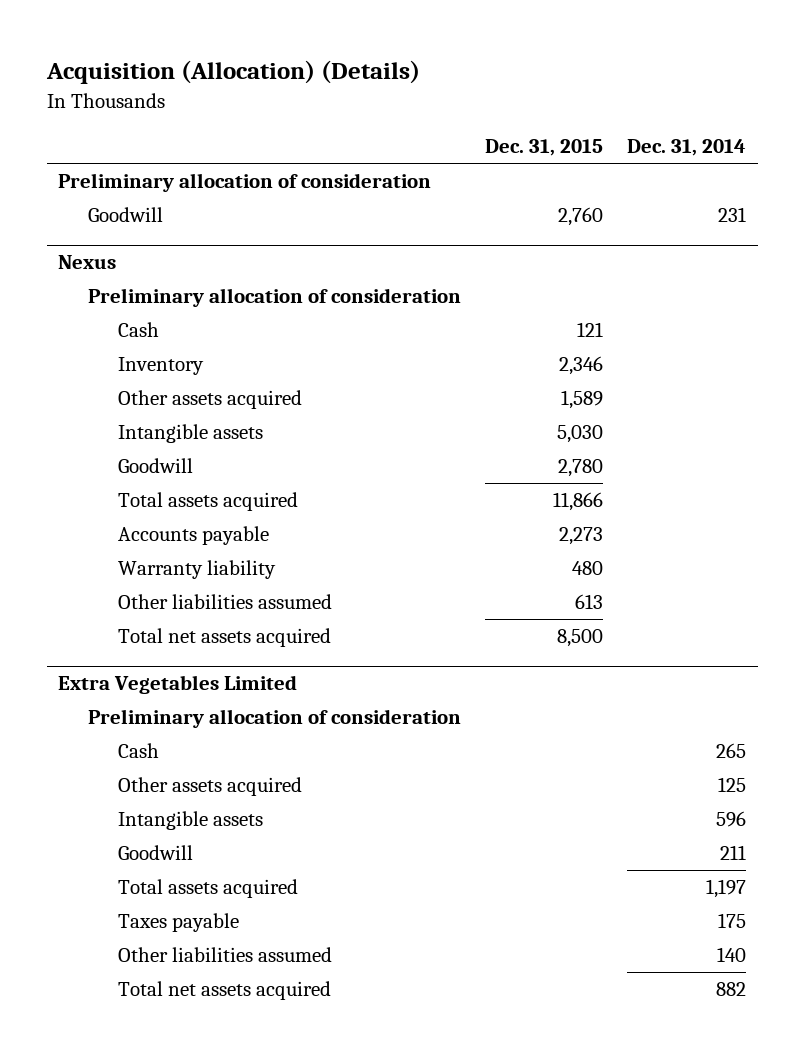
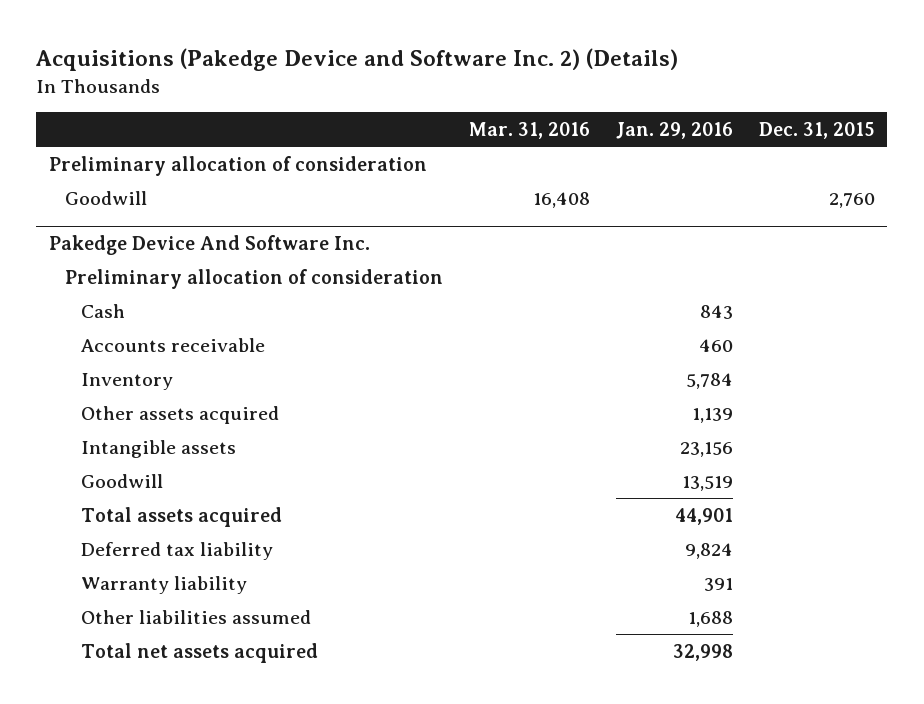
[45,60,420,85] Acquisition (Allocation) (Details) -> [35,48,679,72] Acquisitions (Pakedge Device and Software Inc. 2) (Details)
[626,139,746,157] Dec. 31, 2014 -> none
none -> [468,121,590,139] Mar. 31, 2016
none -> [615,121,733,139] Jan. 29, 2016
[58,255,117,270] Nexus -> none
[88,288,462,308] Preliminary allocation of consideration -> none
[117,322,159,338] Cash -> none
[117,357,204,376] Inventory -> none
[117,390,302,410] Other assets acquired -> none
[117,424,263,444] Intangible assets -> none
[117,458,193,474] Goodwill -> none
[117,492,298,512] Total assets acquired -> none
[117,526,269,546] Accounts payable -> none
[117,560,276,580] Warranty liability -> none
[117,594,332,610] Other liabilities assumed -> none
[117,628,331,648] Total net assets acquired -> none
[58,675,298,695] Extra Vegetables Limited -> none
[88,709,462,729] Preliminary allocation of consideration -> none
[117,743,159,759] Cash -> none
[117,777,302,797] Other assets acquired -> none
[117,811,263,831] Intangible assets -> none
[117,845,193,861] Goodwill -> none
[117,879,298,899] Total assets acquired -> none
[117,913,239,933] Taxes payable -> none
[117,947,332,963] Other liabilities assumed -> none
[117,981,331,1001] Total net assets acquired -> none
none -> [49,235,371,256] Pakedge Device And Software Inc.
none -> [65,268,444,289] Preliminary allocation of consideration
none -> [81,303,126,318] Cash
none -> [81,337,266,352] Accounts receivable
none -> [81,372,174,390] Inventory
none -> [81,405,280,424] Other assets acquired
none -> [81,439,237,458] Intangible assets
none -> [81,473,164,488] Goodwill
none -> [81,506,283,527] Total assets acquired
none -> [81,541,274,560] Deferred tax liability
none -> [81,575,248,594] Warranty liability
none -> [81,609,312,624] Other liabilities assumed
none -> [81,642,319,663] Total net assets acquired

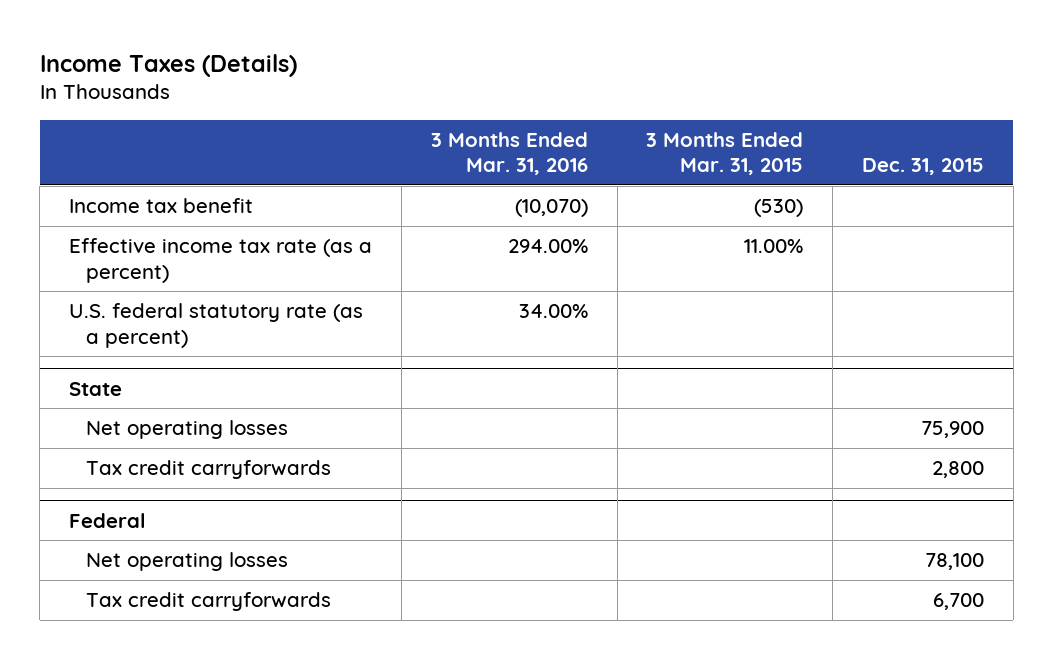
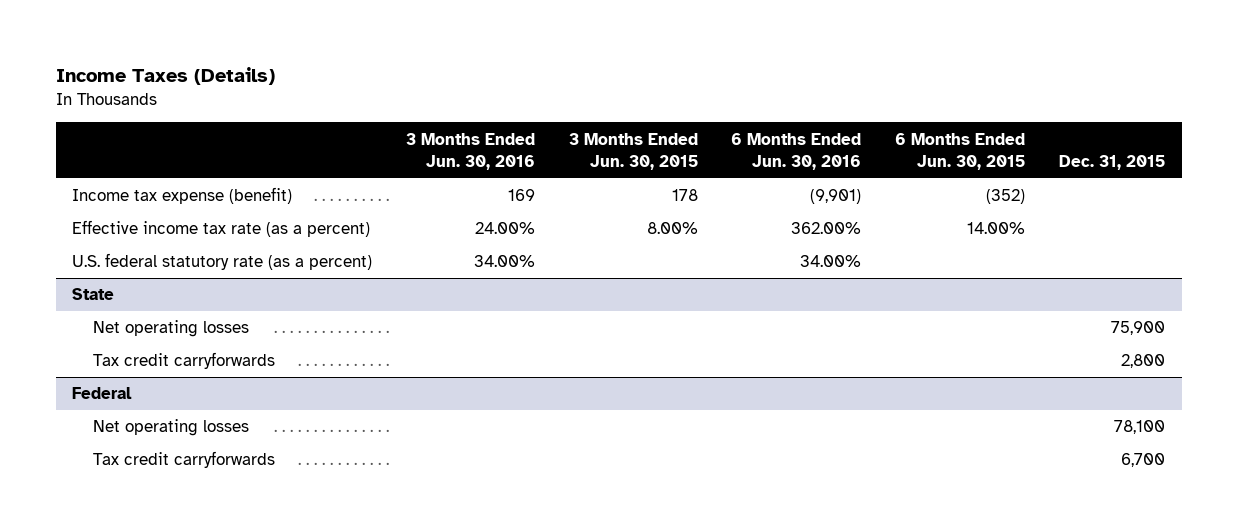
[430,131,588,176] 3 Months Ended Mar. 31, 2016 -> none
[646,131,804,176] 3 Months Ended Mar. 31, 2015 -> none
none -> [406,132,536,170] 3 Months Ended Jun. 30, 2016
none -> [568,132,698,170] 3 Months Ended Jun. 30, 2015
none -> [731,132,862,170] 6 Months Ended Jun. 30, 2016
none -> [895,132,1026,170] 6 Months Ended Jun. 30, 2015
[69,198,254,214] Income tax benefit -> [72,187,293,205] Income tax expense (benefit)

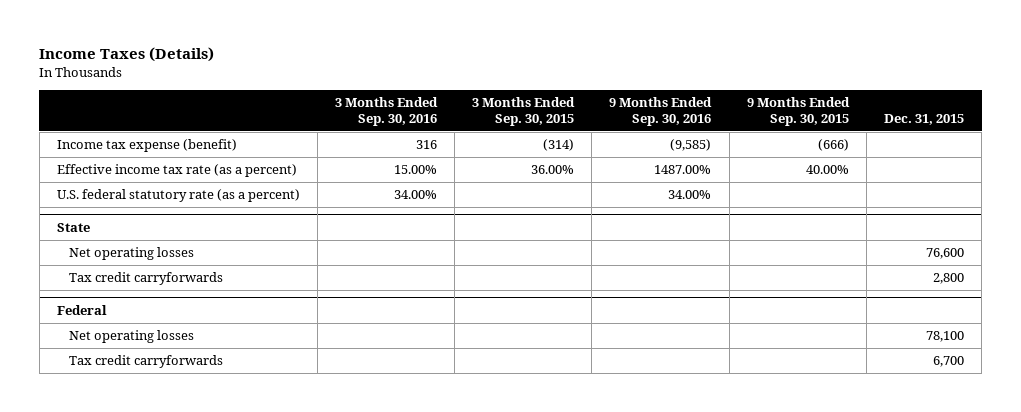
[406,132,536,170] 3 Months Ended Jun. 30, 2016 -> none
[568,132,698,170] 3 Months Ended Jun. 30, 2015 -> none
[731,132,862,170] 6 Months Ended Jun. 30, 2016 -> none
[895,132,1026,170] 6 Months Ended Jun. 30, 2015 -> none
none -> [334,97,438,127] 3 Months Ended Sep. 30, 2016
none -> [472,97,576,127] 3 Months Ended Sep. 30, 2015
none -> [609,97,713,127] 9 Months Ended Sep. 30, 2016
none -> [746,97,850,127] 9 Months Ended Sep. 30, 2015
[1110,321,1165,336] 75,900 -> [925,248,964,260] 76,600

